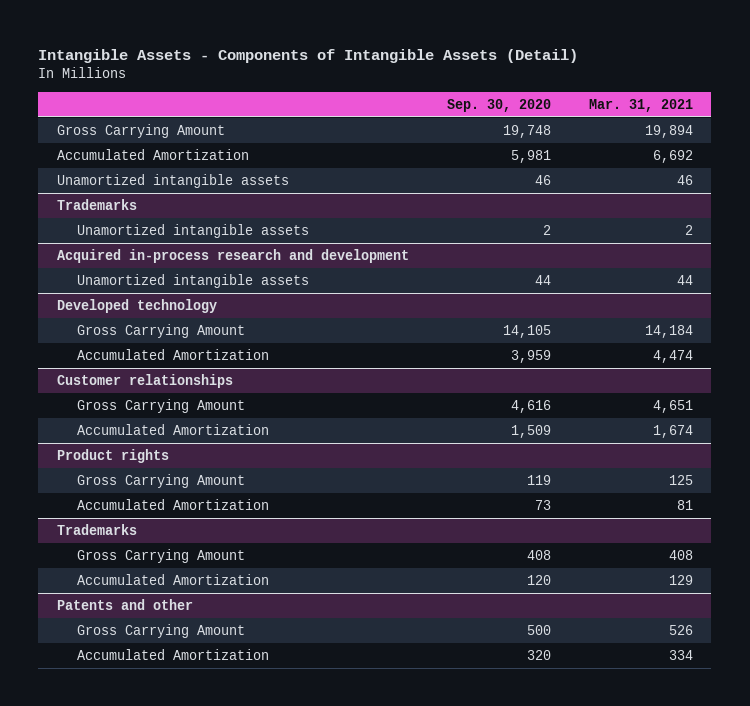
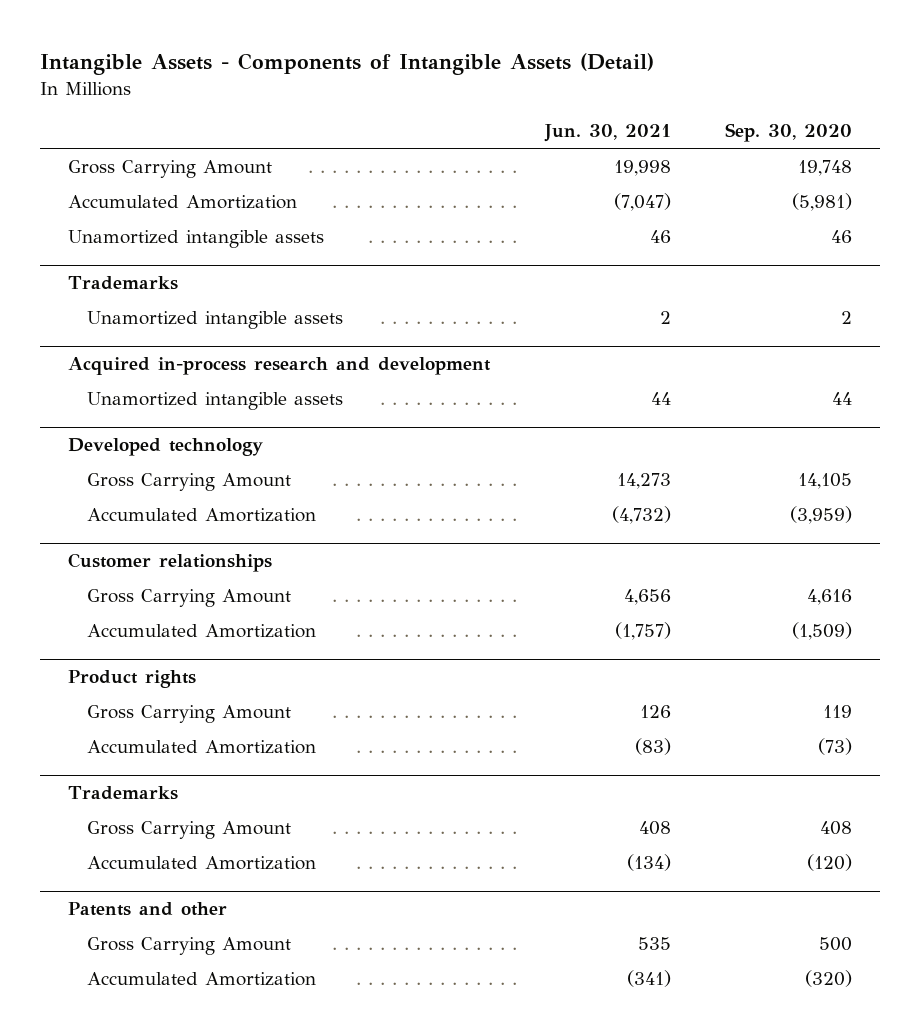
[588,98,693,112] Mar. 31, 2021 -> none
none -> [543,124,671,143] Jun. 30, 2021
[510,149,551,163] 5,981 -> [792,192,853,211] (5,981)
[510,349,551,363] 3,959 -> [790,505,853,524] (3,959)
[510,424,551,438] 1,509 -> [792,621,853,640] (1,509)
[534,499,551,510] 73 -> [818,737,853,755] (73)
[526,574,551,585] 120 -> [807,853,853,871] (120)
[526,649,551,660] 320 -> [805,969,853,987] (320)

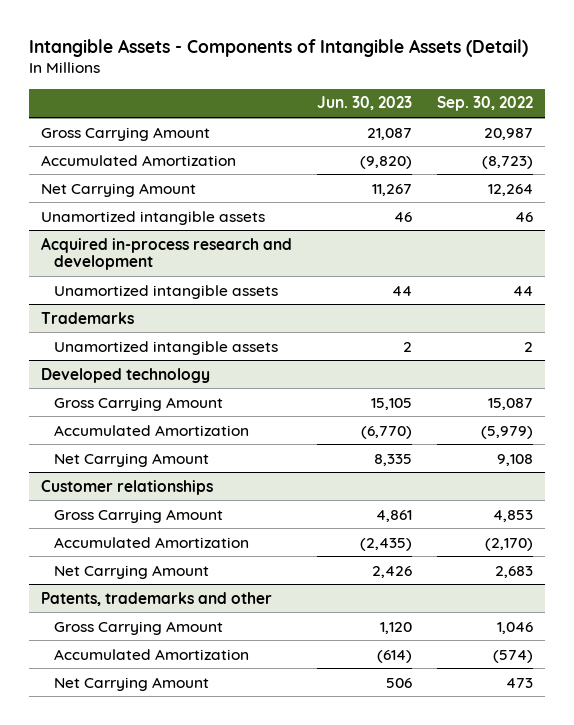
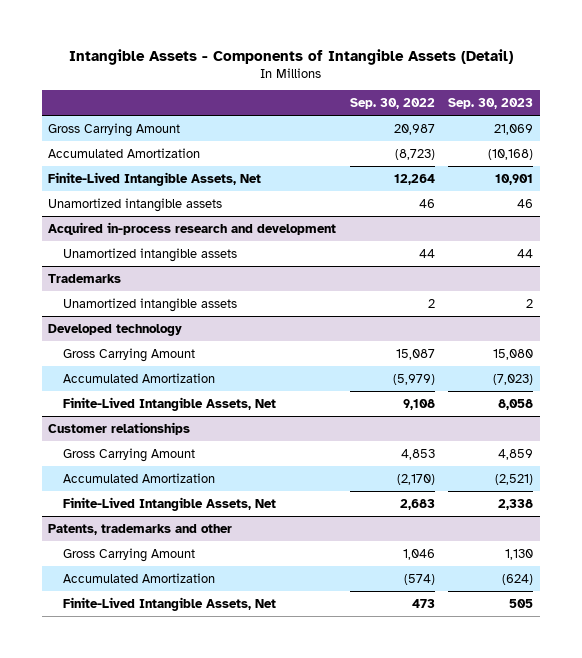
[316,96,412,111] Jun. 30, 2023 -> none
none -> [448,97,534,109] Sep. 30, 2023
[41,182,197,197] Net Carrying Amount -> [48,171,262,186] Finite-Lived Intangible Assets, Net
[53,452,209,467] Net Carrying Amount -> [62,396,276,411] Finite-Lived Intangible Assets, Net
[53,564,209,579] Net Carrying Amount -> [62,496,276,511] Finite-Lived Intangible Assets, Net
[53,676,209,691] Net Carrying Amount -> [62,596,276,611] Finite-Lived Intangible Assets, Net

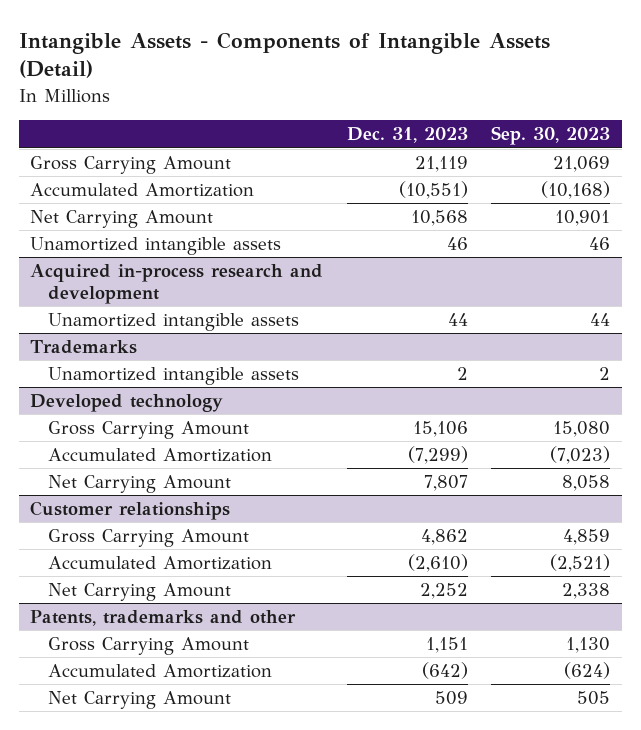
[349,97,435,109] Sep. 30, 2022 -> none
none -> [346,127,468,144] Dec. 31, 2023
[48,171,262,186] Finite-Lived Intangible Assets, Net -> [30,210,214,229] Net Carrying Amount
[62,396,276,411] Finite-Lived Intangible Assets, Net -> [47,475,231,494] Net Carrying Amount
[62,496,276,511] Finite-Lived Intangible Assets, Net -> [47,583,231,602] Net Carrying Amount
[62,596,276,611] Finite-Lived Intangible Assets, Net -> [47,691,231,710] Net Carrying Amount

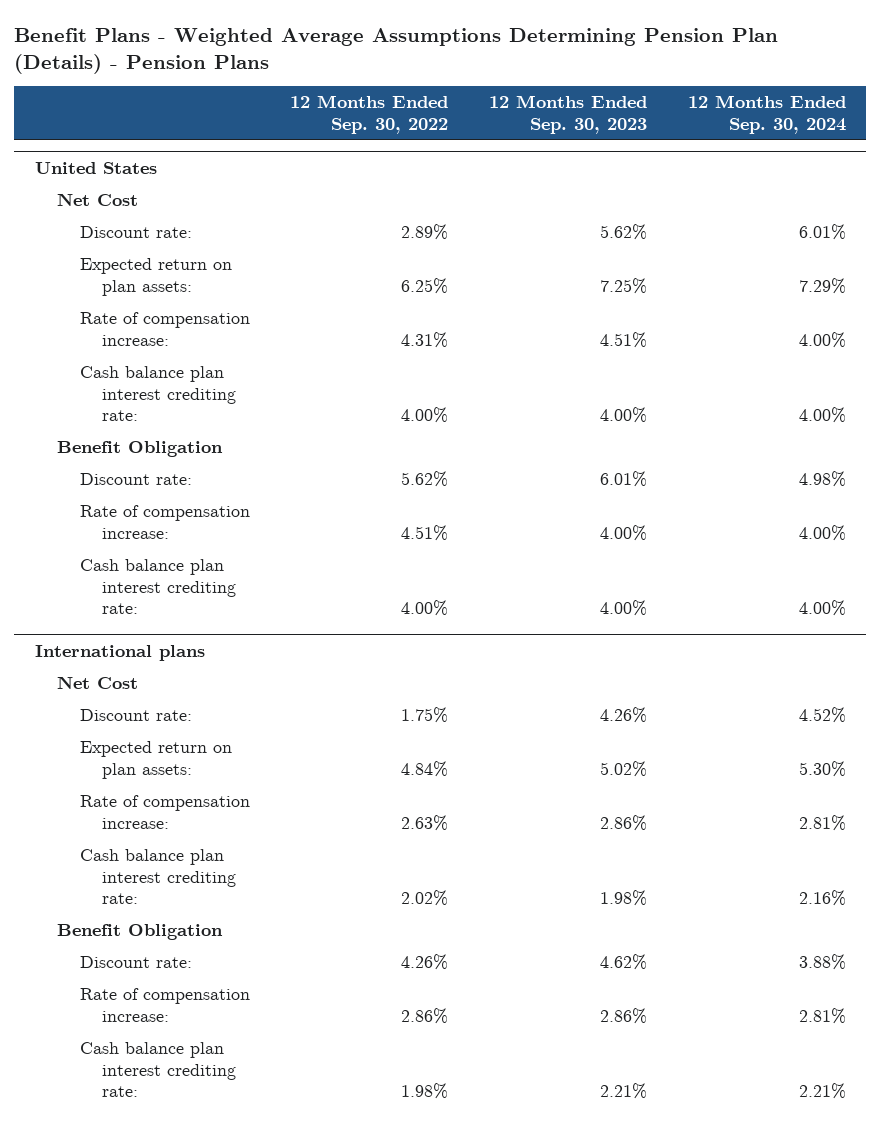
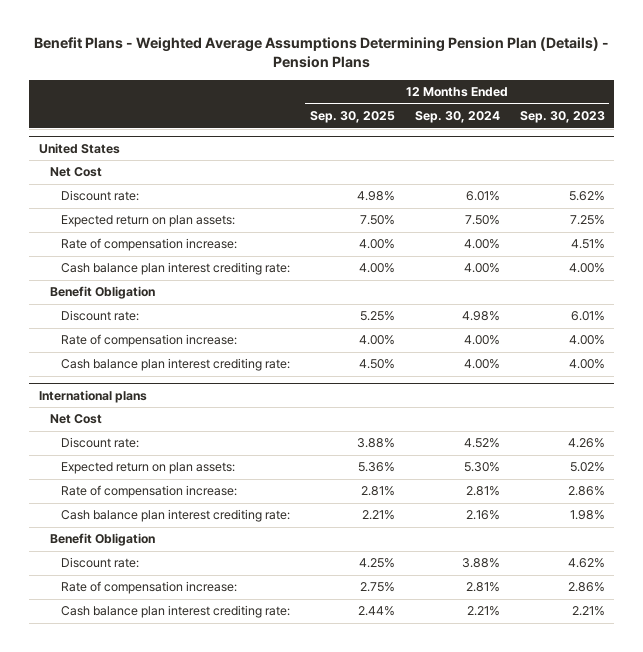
[290,95,449,134] 12 Months Ended Sep. 30, 2022 -> none
none -> [310,111,396,124] Sep. 30, 2025
[798,277,846,294] 7.29% -> [464,215,500,226] 7.50%

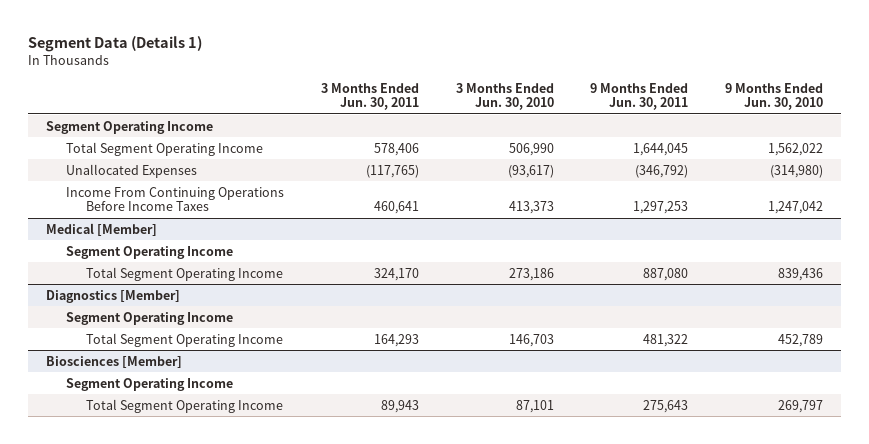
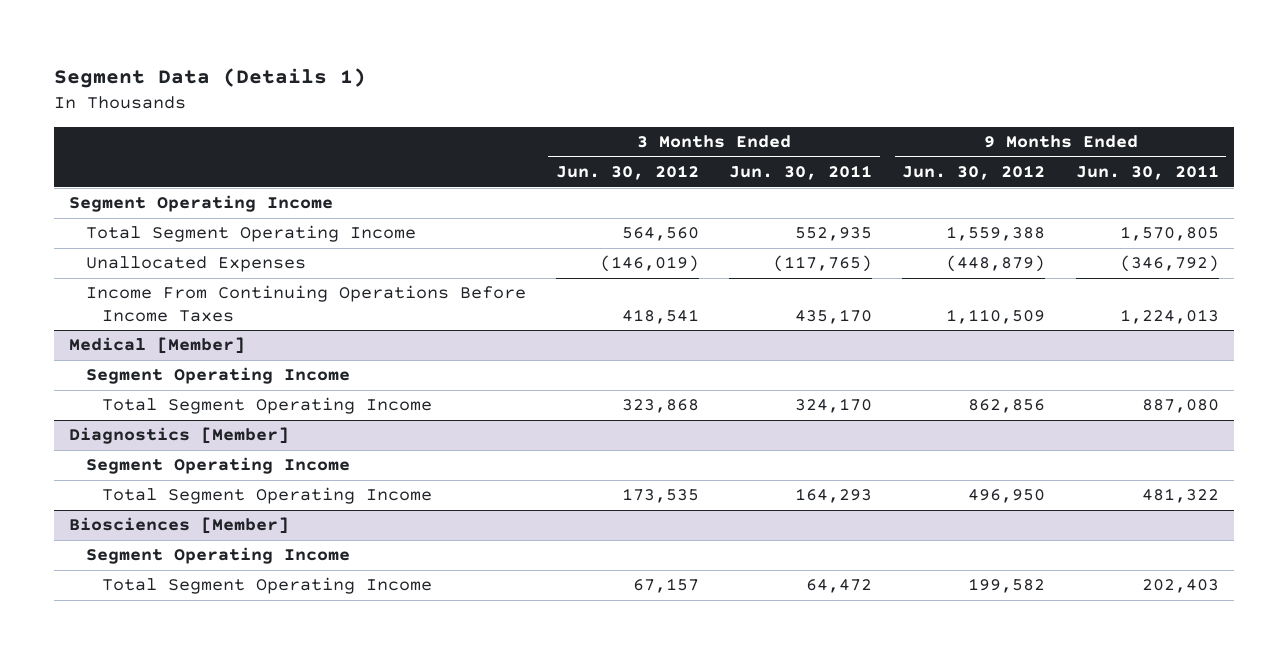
[455,82,554,111] 3 Months Ended Jun. 30, 2010 -> none
[725,82,824,111] 9 Months Ended Jun. 30, 2010 -> none
none -> [555,165,699,181] Jun. 30, 2012
none -> [902,165,1046,181] Jun. 30, 2012
[374,142,420,156] 578,406 -> [795,227,873,242] 552,935
[633,142,689,156] 1,644,045 -> [1119,226,1219,242] 1,570,805
[374,201,420,215] 460,641 -> [795,308,873,324] 435,170
[633,201,689,215] 1,297,253 -> [1119,308,1219,324] 1,224,013
[381,399,420,413] 89,943 -> [806,579,873,594] 64,472
[643,399,689,413] 275,643 -> [1141,579,1219,594] 202,403

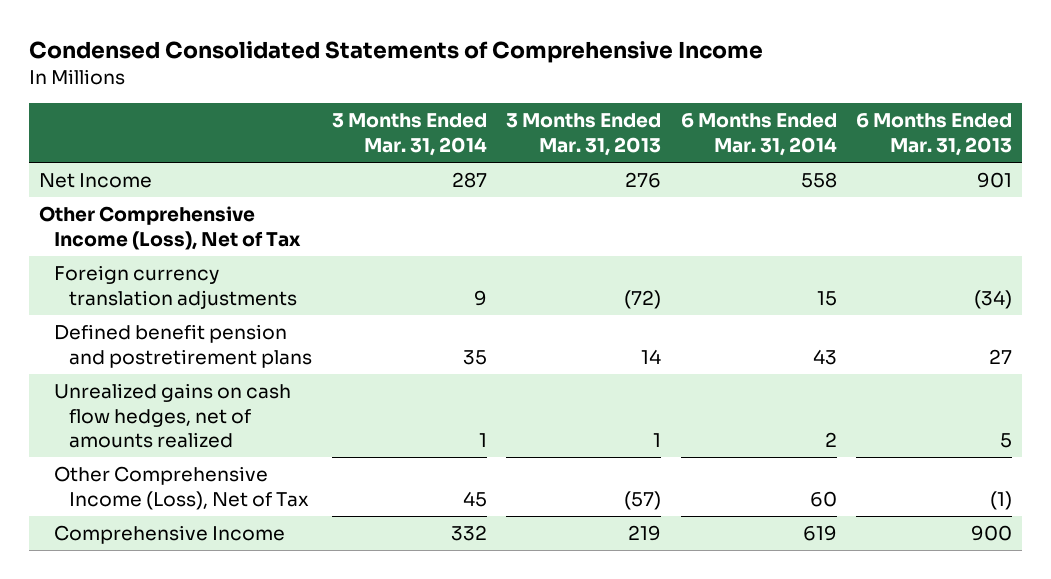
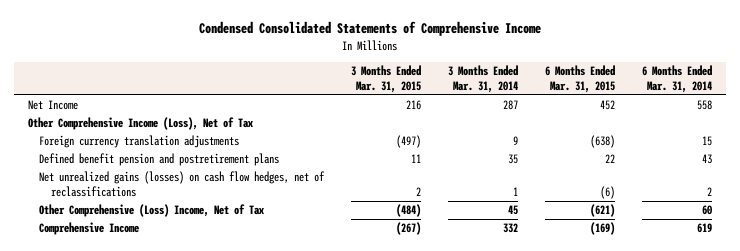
[506,113,662,156] 3 Months Ended Mar. 31, 2013 -> none
[856,113,1013,156] 6 Months Ended Mar. 31, 2013 -> none
none -> [351,65,422,93] 3 Months Ended Mar. 31, 2015
none -> [545,65,616,93] 6 Months Ended Mar. 31, 2015
[53,383,291,449] Unrealized gains on cash flow hedges, net of amounts realized -> [39,171,326,198] Net unrealized gains (losses) on cash flow hedges, net of reclassifications
[53,466,310,510] Other Comprehensive Income (Loss), Net of Tax -> [39,204,265,218] Other Comprehensive (Loss) Income, Net of Tax

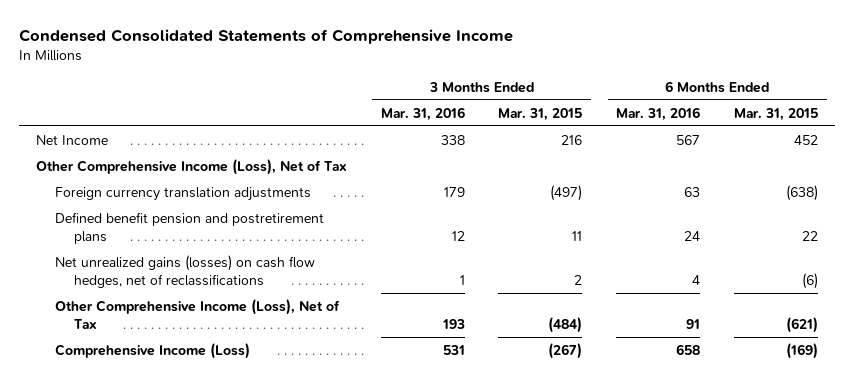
[448,65,519,93] 3 Months Ended Mar. 31, 2014 -> none
[642,65,713,93] 6 Months Ended Mar. 31, 2014 -> none
none -> [380,106,465,121] Mar. 31, 2016
none -> [616,106,701,121] Mar. 31, 2016
[39,204,265,218] Other Comprehensive (Loss) Income, Net of Tax -> [54,298,340,330] Other Comprehensive Income (Loss), Net of Tax
[39,222,140,236] Comprehensive Income -> [54,342,250,359] Comprehensive Income (Loss)

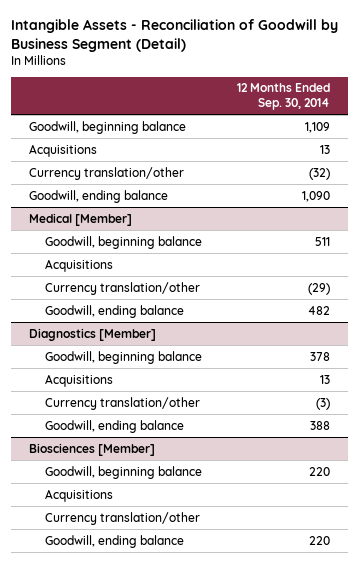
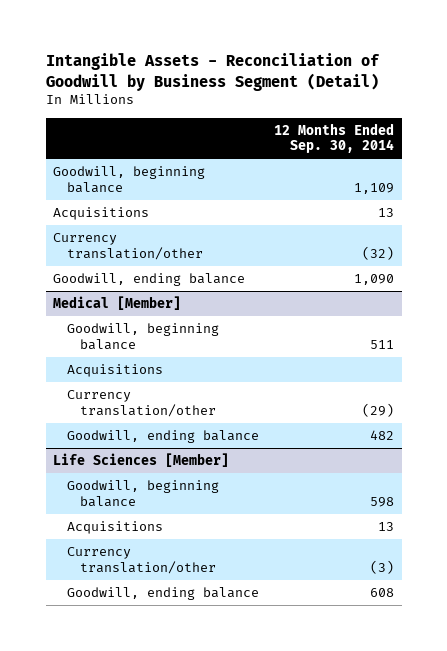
[28,327,156,341] Diagnostics [Member] -> none
none -> [53,453,230,468] Life Sciences [Member]
[310,351,331,361] 378 -> [370,496,395,507] 598
[28,442,155,456] Biosciences [Member] -> none
[45,465,203,479] Goodwill, beginning balance -> none
[45,488,114,502] Acquisitions -> none
[45,511,201,525] Currency translation/other -> none
[45,534,185,548] Goodwill, ending balance -> none
[310,420,331,430] 388 -> [370,588,395,598] 608

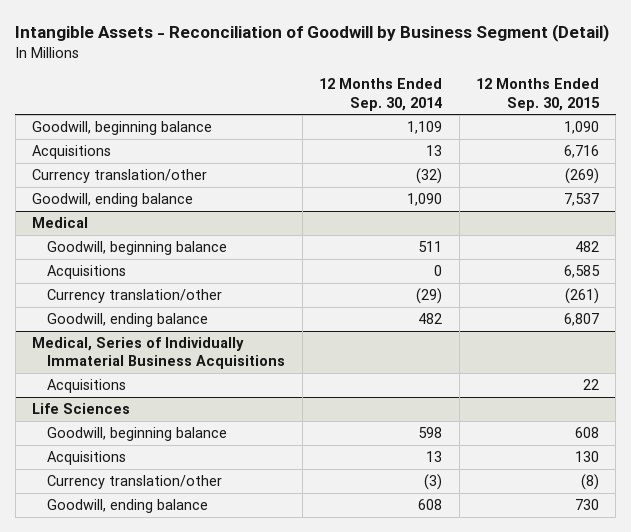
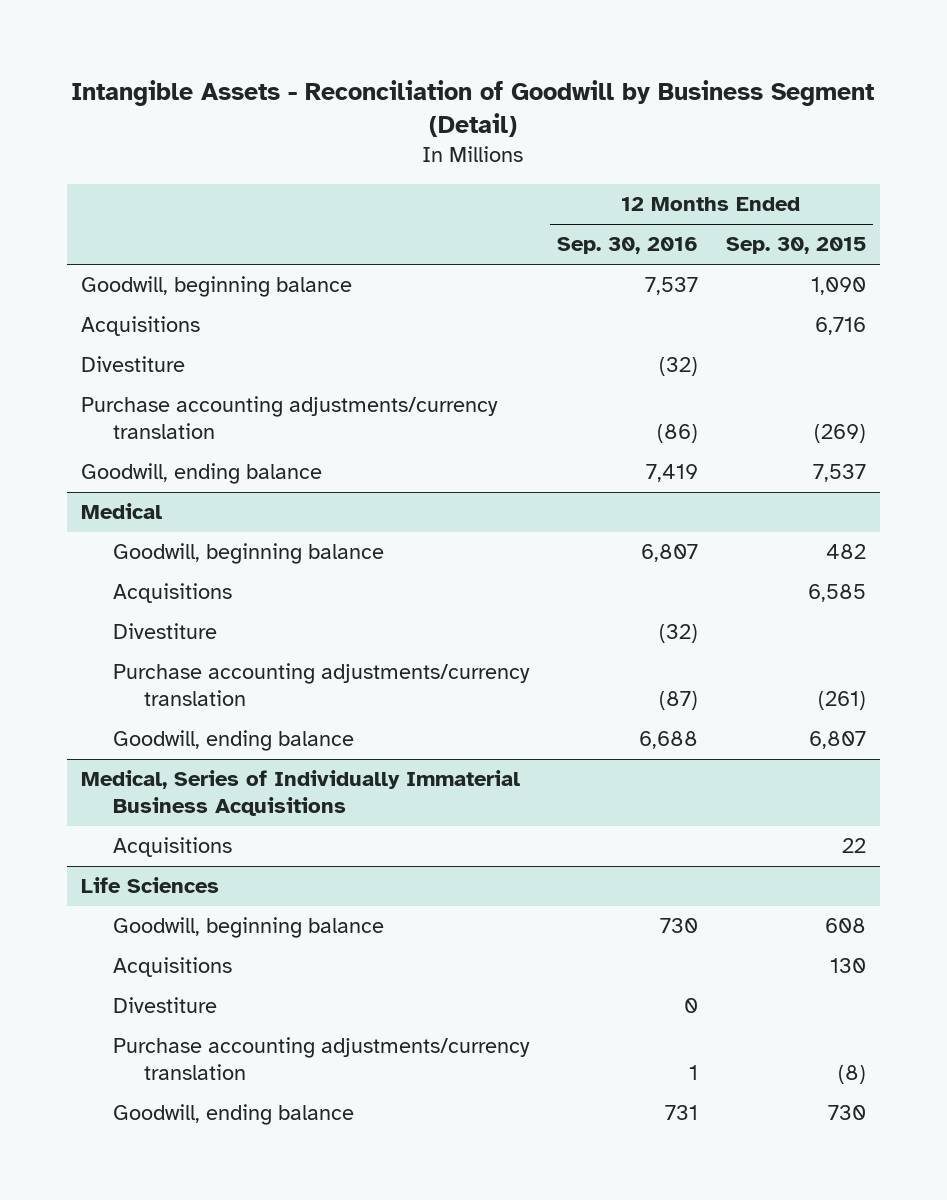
[319,78,443,111] 12 Months Ended Sep. 30, 2014 -> none
none -> [556,237,698,255] Sep. 30, 2016
none -> [80,356,185,373] Divestiture
[32,168,208,183] Currency translation/other -> [80,396,498,439] Purchase accounting adjustments/currency translation
none -> [112,623,217,640] Divestiture
[47,288,223,303] Currency translation/other -> [112,663,530,706] Purchase accounting adjustments/currency translation
none -> [112,997,217,1014] Divestiture
[47,474,223,489] Currency translation/other -> [112,1037,530,1080] Purchase accounting adjustments/currency translation

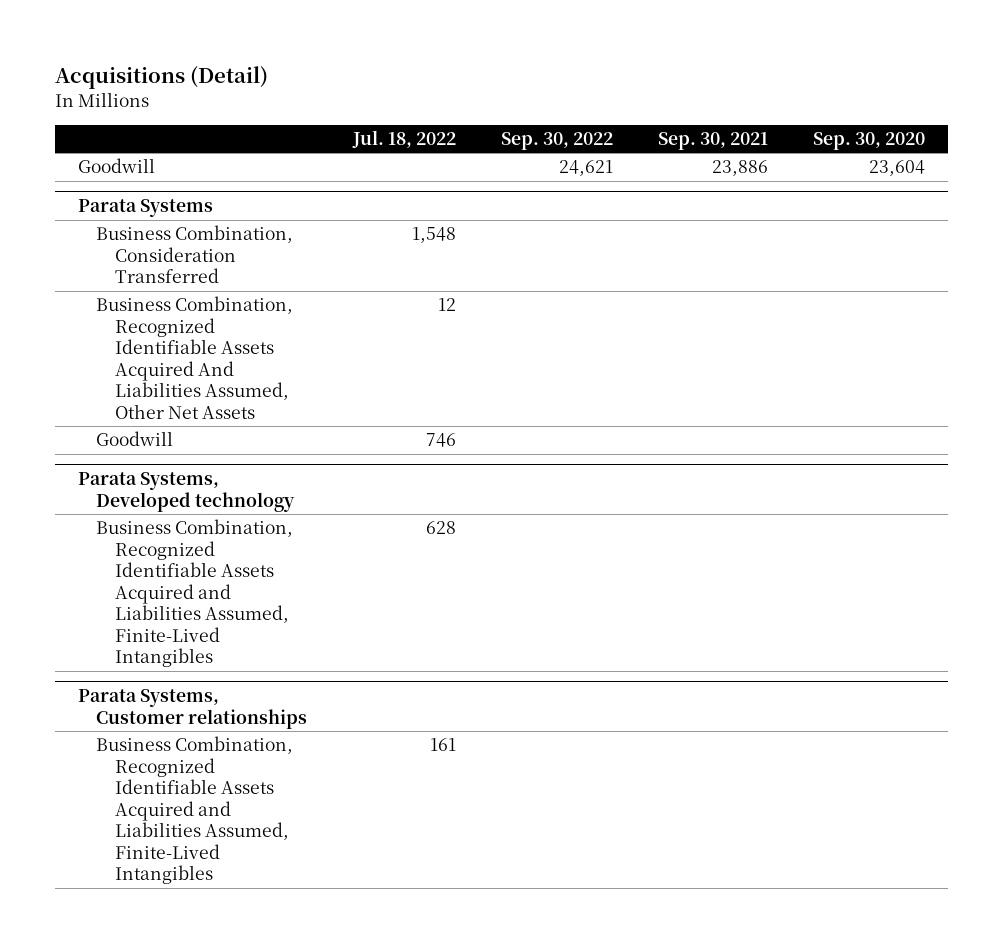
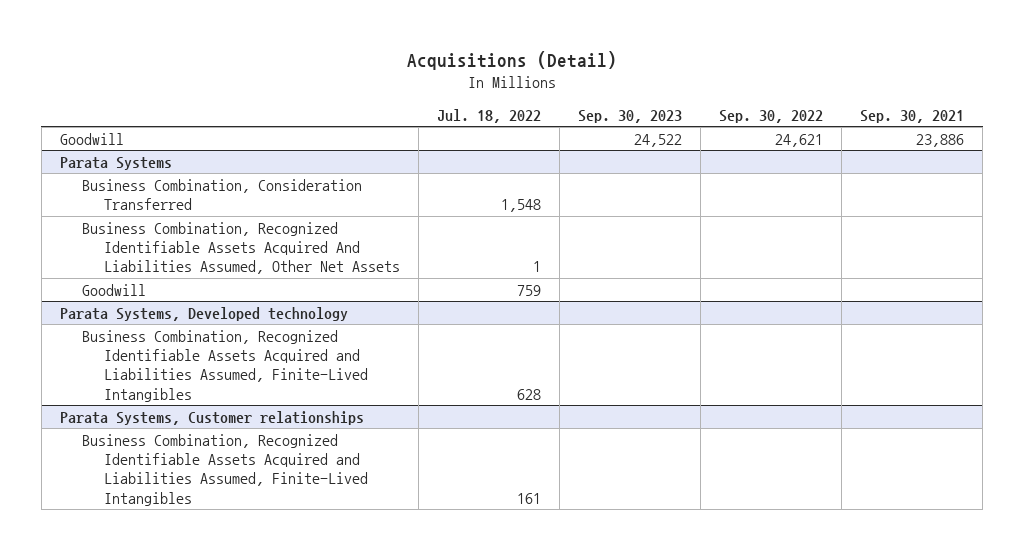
[813,132,926,151] Sep. 30, 2020 -> none
none -> [577,109,682,123] Sep. 30, 2023
[437,298,456,312] 12 -> [532,261,541,273] 1
[425,433,456,448] 746 -> [516,284,541,296] 759

